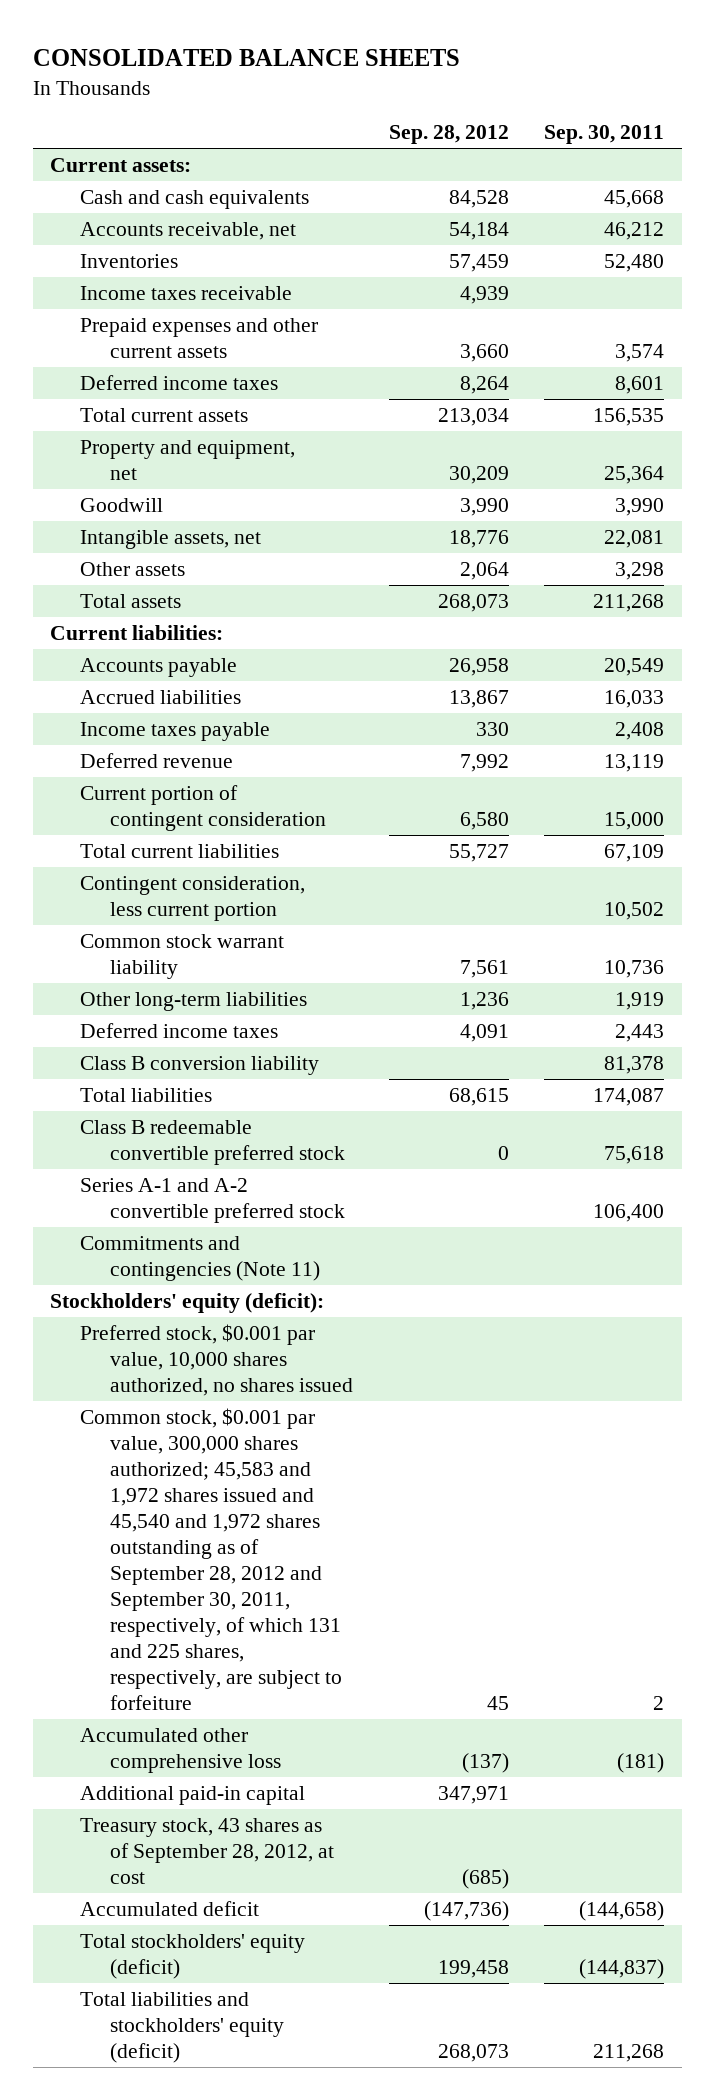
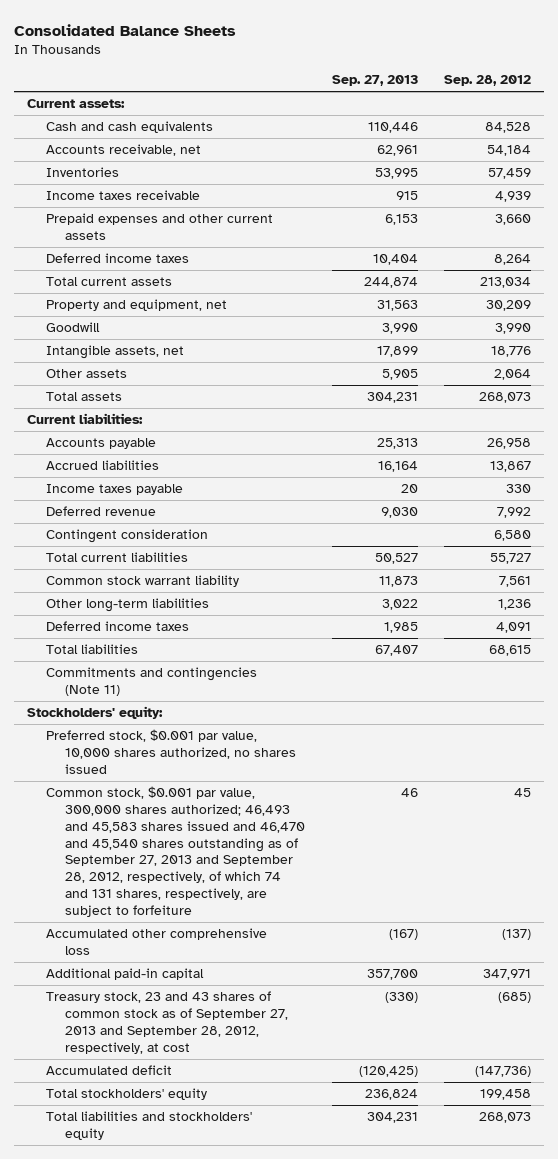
[32,48,460,66] CONSOLIDATED BALANCE SHEETS -> [14,23,237,36] Consolidated Balance Sheets
[544,125,665,145] Sep. 30, 2011 -> none
none -> [331,75,418,87] Sep. 27, 2013
[80,784,327,831] Current portion of contingent consideration -> [46,529,209,544] Contingent consideration
[80,875,306,921] Contingent consideration, less current portion -> none
[80,1055,320,1075] Class B conversion liability -> none
[80,1119,346,1165] Class B redeemable convertible preferred stock -> none
[80,1177,346,1223] Series A-1 and A-2 convertible preferred stock -> none
[50,1292,325,1313] Stockholders' equity (deficit): -> [27,706,164,720] Stockholders' equity:
[80,1407,343,1711] Common stock, $0.001 par value, 300,000 shares authorized; 45,583 and 1,972 shares issued and 45,540 and 1,972 shares outstanding as of September 28, 2012 and September 30, 2011, respectively, of which 131 and 225 shares, respectively, are subject to forfeiture -> [46,786,306,917] Common stock, $0.001 par value, 300,000 shares authorized; 46,493 and 45,583 shares issued and 46,470 and 45,540 shares outstanding as of September 27, 2013 and September 28, 2012, respectively, of which 74 and 131 shares, respectively, are subject to forfeiture
[80,1817,335,1884] Treasury stock, 43 shares as of September 28, 2012, at cost -> [46,991,289,1054] Treasury stock, 23 and 43 shares of common stock as of September 27, 2013 and September 28, 2012, respectively, at cost
[80,1933,306,1979] Total stockholders' equity (deficit) -> [46,1088,208,1101] Total stockholders' equity
[80,1991,285,2063] Total liabilities and stockholders' equity (deficit) -> [46,1111,253,1141] Total liabilities and stockholders' equity

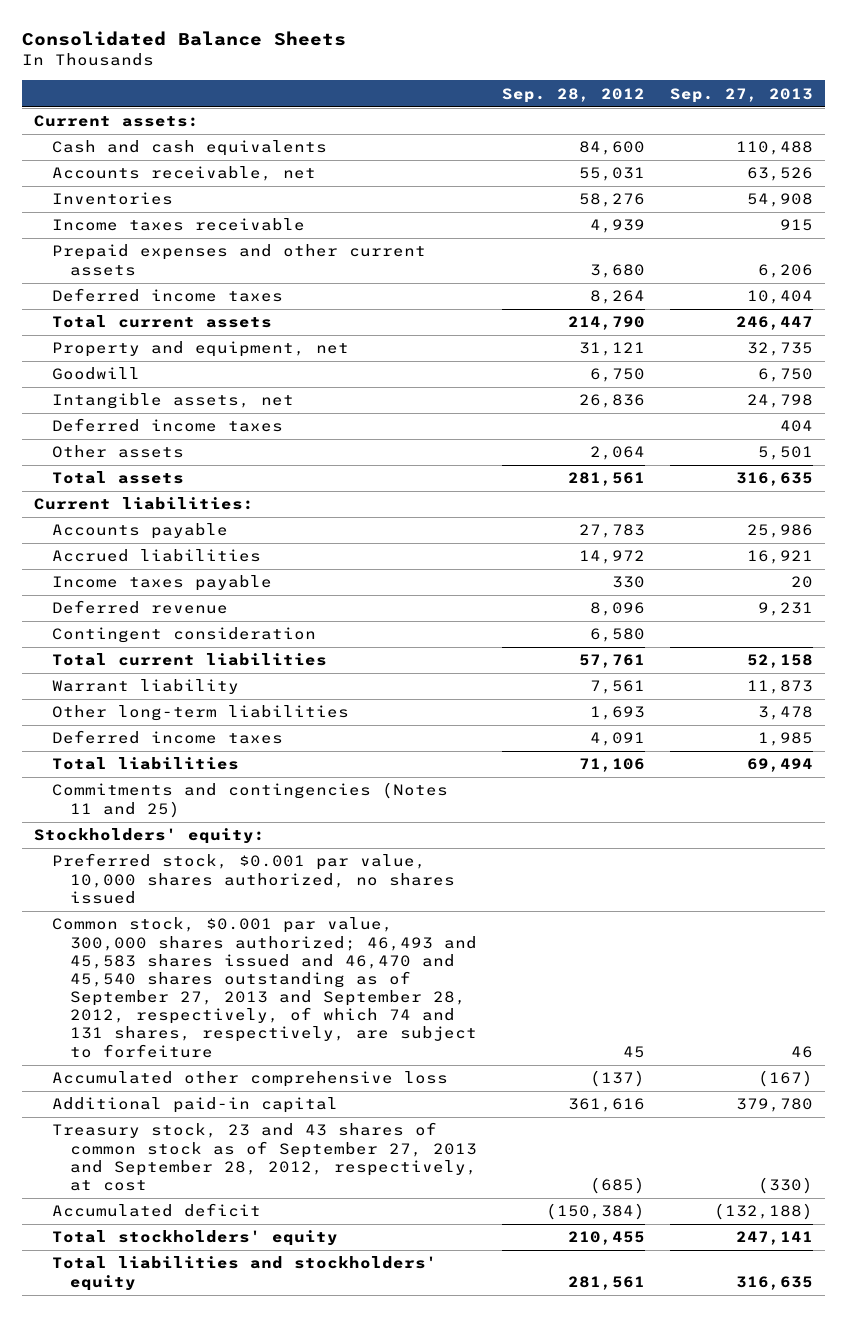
[367,122,418,134] 110,446 -> [735,141,813,156] 110,488
[484,122,531,134] 84,528 -> [578,141,645,156] 84,600
[376,145,418,157] 62,961 -> [746,167,813,182] 63,526
[486,145,531,157] 54,184 -> [578,167,645,182] 55,031
[374,168,418,180] 53,995 -> [746,193,813,208] 54,908
[487,168,531,180] 57,459 -> [578,193,645,208] 58,276
[384,214,418,226] 6,153 -> [757,263,813,278] 6,206
[494,214,531,226] 3,660 -> [589,263,645,278] 3,680
[363,277,418,289] 244,874 -> [735,316,813,331] 246,447
[479,277,531,289] 213,034 -> [567,316,645,331] 214,790
[376,300,418,312] 31,563 -> [746,342,813,357] 32,735
[485,300,531,312] 30,209 -> [578,342,645,357] 31,121
[381,323,418,335] 3,990 -> [757,368,813,383] 6,750
[494,323,531,335] 3,990 -> [589,368,645,383] 6,750
[376,346,418,358] 17,899 -> [746,394,813,409] 24,798
[490,346,531,358] 18,776 -> [578,394,645,409] 26,836
none -> [52,418,284,433] Deferred income taxes
[381,369,418,381] 5,905 -> [757,446,813,461] 5,501
[366,392,418,404] 304,231 -> [735,472,813,487] 316,635
[478,392,531,404] 268,073 -> [567,472,645,487] 281,561
[376,438,418,450] 25,313 -> [746,524,813,539] 25,986
[486,438,531,450] 26,958 -> [578,524,645,539] 27,783
[377,461,418,473] 16,164 -> [746,550,813,565] 16,921
[489,461,531,473] 13,867 -> [578,550,645,565] 14,972
[380,507,418,519] 9,030 -> [757,602,813,617] 9,231
[496,507,531,519] 7,992 -> [589,602,645,617] 8,096
[374,553,418,565] 50,527 -> [746,654,813,669] 52,158
[489,553,531,565] 55,727 -> [578,654,645,669] 57,761
[46,575,240,588] Common stock warrant liability -> [52,679,240,695] Warrant liability
[381,599,418,611] 3,022 -> [757,706,813,721] 3,478
[497,599,531,611] 1,236 -> [589,706,645,721] 1,693
[374,645,418,657] 67,407 -> [746,758,813,773] 69,494
[488,645,531,657] 68,615 -> [578,758,645,773] 71,106
[46,667,258,697] Commitments and contingencies (Note 11) -> [52,782,449,818] Commitments and contingencies (Notes 11 and 25)
[366,969,418,981] 357,700 -> [735,1098,813,1113] 379,780
[482,969,531,981] 347,971 -> [567,1098,645,1113] 361,616
[358,1066,418,1078] (120,425) -> [713,1203,813,1221] (132,188)
[474,1066,531,1078] (147,736) -> [545,1203,645,1221] (150,384)
[364,1089,418,1101] 236,824 -> [735,1231,813,1246] 247,141
[479,1089,531,1101] 199,458 -> [567,1231,645,1246] 210,455
[366,1112,418,1124] 304,231 -> [735,1275,813,1290] 316,635
[478,1112,531,1124] 268,073 -> [567,1275,645,1290] 281,561

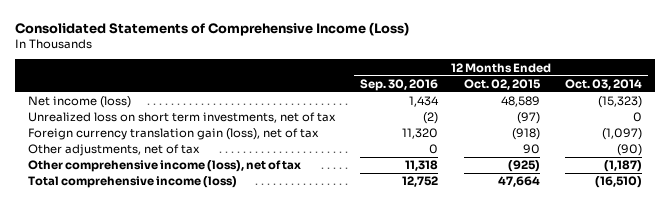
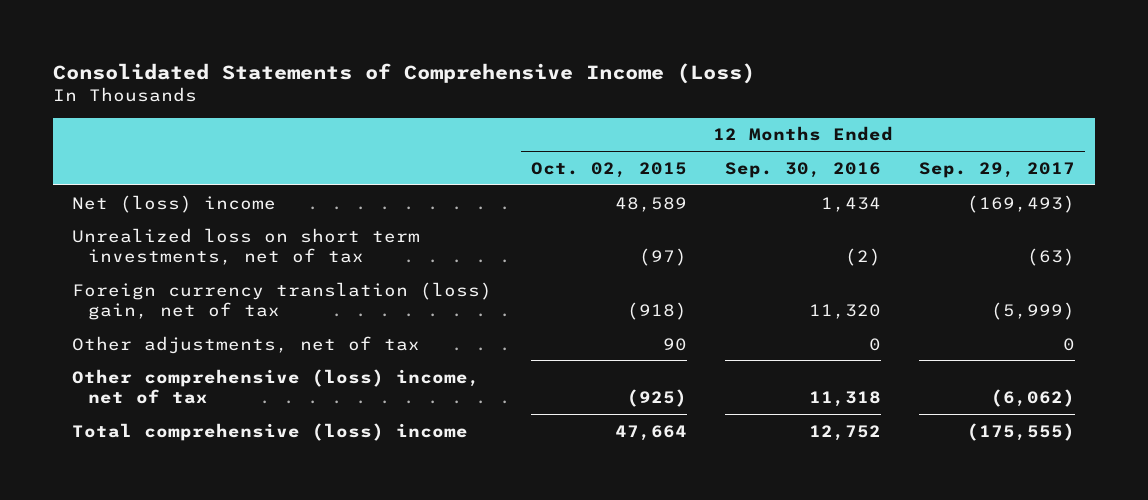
[564,78,642,90] Oct. 03, 2014 -> none
none -> [919,161,1076,178] Sep. 29, 2017
[28,96,132,109] Net income (loss) -> [72,194,277,213] Net (loss) income
[28,128,320,141] Foreign currency translation gain (loss), net of tax -> [72,281,493,320] Foreign currency translation (loss) gain, net of tax
[28,160,302,173] Other comprehensive income (loss), net of tax -> [72,368,481,404] Other comprehensive (loss) income, net of tax
[28,176,238,189] Total comprehensive income (loss) -> [72,422,469,441] Total comprehensive (loss) income

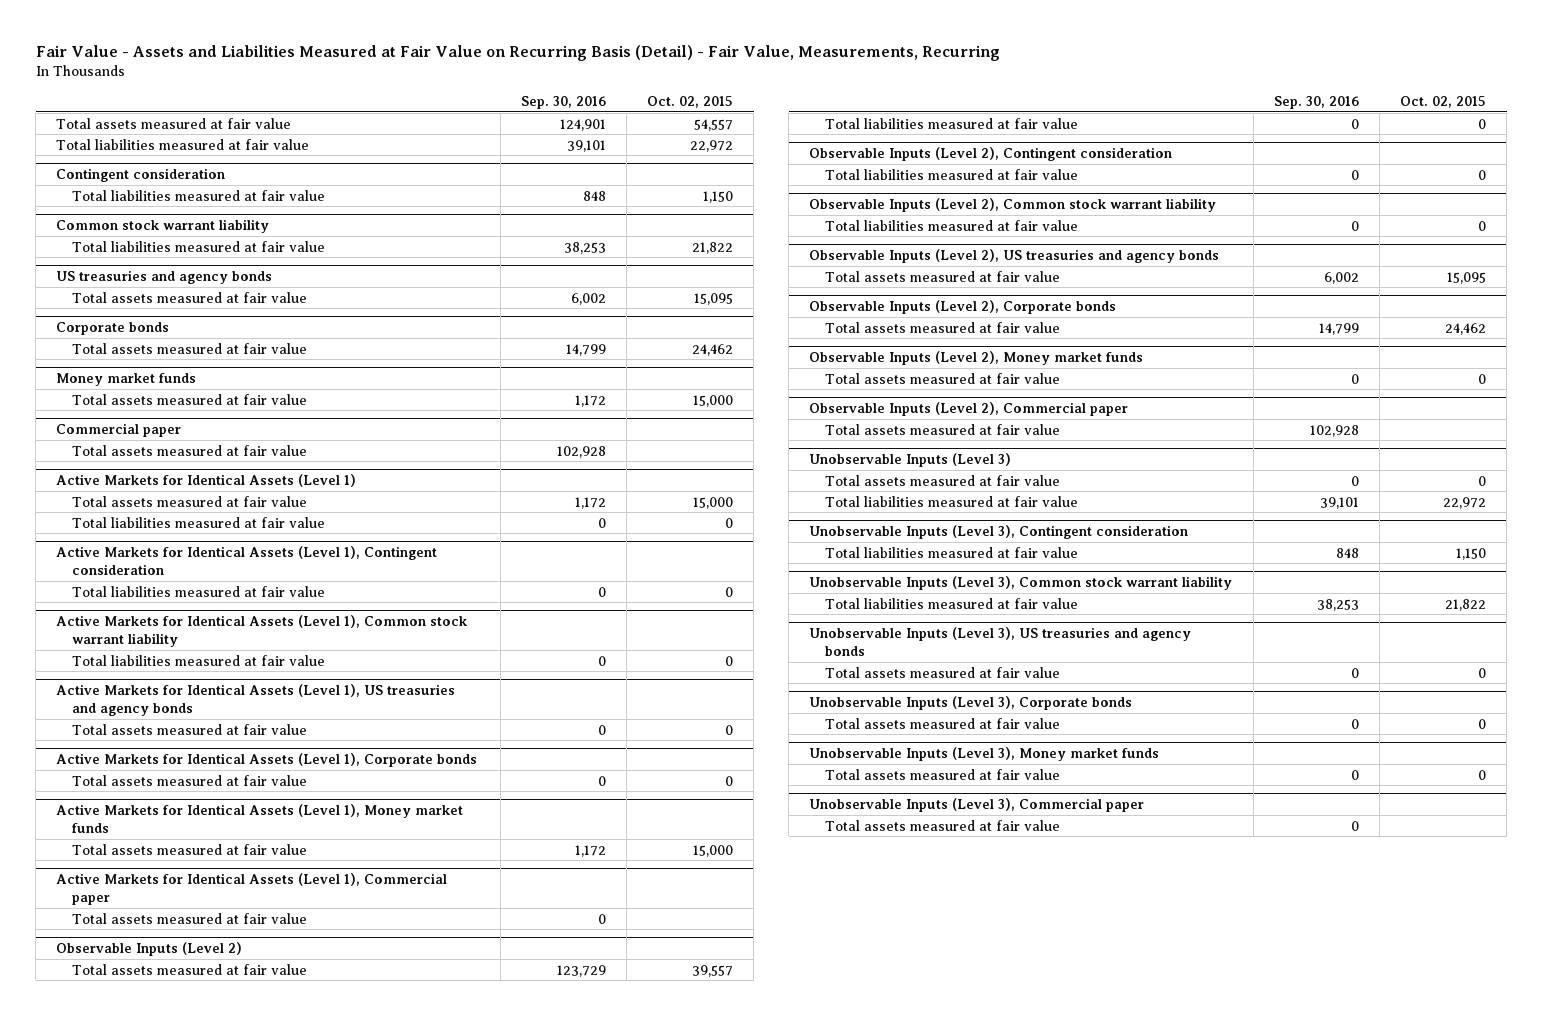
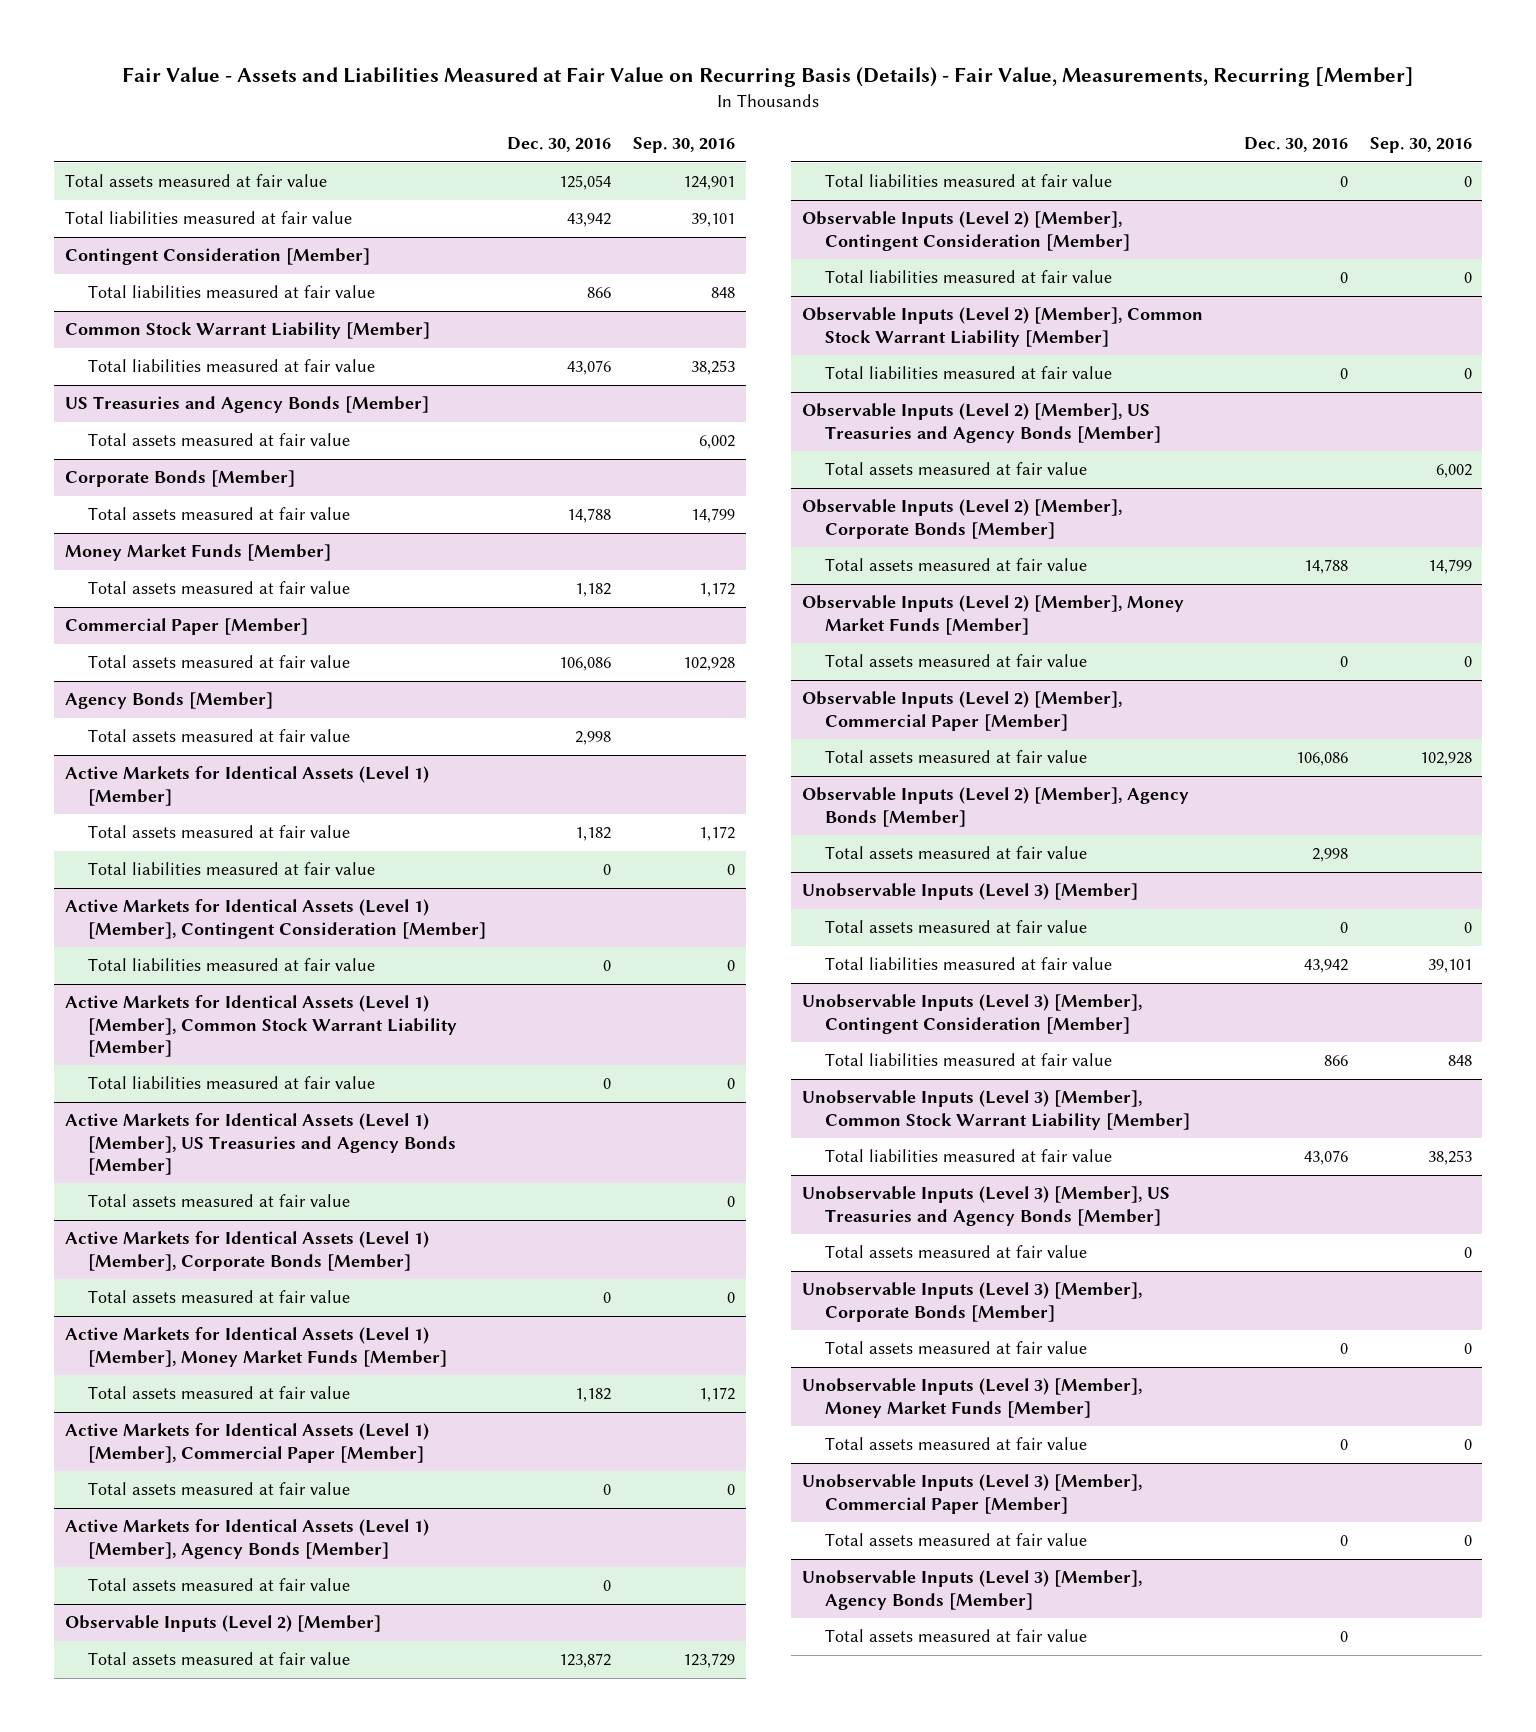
[35,45,1000,62] Fair Value - Assets and Liabilities Measured at Fair Value on Recurring Basis (Detail) - Fair Value, Measurements, Recurring -> [122,67,1415,88] Fair Value - Assets and Liabilities Measured at Fair Value on Recurring Basis (Details) - Fair Value, Measurements, Recurring [Member]
[647,95,734,108] Oct. 02, 2015 -> none
none -> [507,137,612,153] Dec. 30, 2016
[56,168,226,183] Contingent consideration -> [64,248,370,266] Contingent Consideration [Member]
[56,219,270,234] Common stock warrant liability -> [64,322,430,340] Common Stock Warrant Liability [Member]
[56,270,273,285] US treasuries and agency bonds -> [64,396,429,414] US Treasuries and Agency Bonds [Member]
[56,322,170,336] Corporate bonds -> [64,470,295,488] Corporate Bonds [Member]
[56,373,197,387] Money market funds -> [64,544,331,562] Money Market Funds [Member]
[56,423,182,438] Commercial paper -> [64,618,308,636] Commercial Paper [Member]
[56,474,357,488] Active Markets for Identical Assets (Level 1) -> [64,692,273,710] Agency Bonds [Member]
none -> [88,729,351,743] Total assets measured at fair value
none -> [64,766,429,806] Active Markets for Identical Assets (Level 1) [Member]
[56,546,438,575] Active Markets for Identical Assets (Level 1), Contingent consideration -> [64,899,487,939] Active Markets for Identical Assets (Level 1) [Member], Contingent Consideration [Member]
[56,615,469,647] Active Markets for Identical Assets (Level 1), Common stock warrant liability -> [64,995,458,1058] Active Markets for Identical Assets (Level 1) [Member], Common Stock Warrant Liability [Member]
[56,684,456,716] Active Markets for Identical Assets (Level 1), US treasuries and agency bonds -> [64,1113,457,1176] Active Markets for Identical Assets (Level 1) [Member], US Treasuries and Agency Bonds [Member]
[56,753,478,768] Active Markets for Identical Assets (Level 1), Corporate bonds -> [64,1231,429,1271] Active Markets for Identical Assets (Level 1) [Member], Corporate Bonds [Member]
[56,804,464,833] Active Markets for Identical Assets (Level 1), Money market funds -> [64,1327,448,1367] Active Markets for Identical Assets (Level 1) [Member], Money Market Funds [Member]
[56,873,448,905] Active Markets for Identical Assets (Level 1), Commercial paper -> [64,1423,429,1463] Active Markets for Identical Assets (Level 1) [Member], Commercial Paper [Member]
none -> [64,1519,429,1559] Active Markets for Identical Assets (Level 1) [Member], Agency Bonds [Member]
none -> [88,1578,351,1592] Total assets measured at fair value
[56,942,243,957] Observable Inputs (Level 2) -> [64,1615,381,1633] Observable Inputs (Level 2) [Member]
[809,147,1173,162] Observable Inputs (Level 2), Contingent consideration -> [801,211,1130,251] Observable Inputs (Level 2) [Member], Contingent Consideration [Member]
[809,198,1217,213] Observable Inputs (Level 2), Common stock warrant liability -> [801,307,1203,347] Observable Inputs (Level 2) [Member], Common Stock Warrant Liability [Member]
[809,249,1220,264] Observable Inputs (Level 2), US treasuries and agency bonds -> [801,403,1161,443] Observable Inputs (Level 2) [Member], US Treasuries and Agency Bonds [Member]
[809,300,1117,315] Observable Inputs (Level 2), Corporate bonds -> [801,499,1122,539] Observable Inputs (Level 2) [Member], Corporate Bonds [Member]
[809,351,1144,366] Observable Inputs (Level 2), Money market funds -> [801,595,1184,635] Observable Inputs (Level 2) [Member], Money Market Funds [Member]
[809,402,1129,417] Observable Inputs (Level 2), Commercial paper -> [801,691,1122,731] Observable Inputs (Level 2) [Member], Commercial Paper [Member]
none -> [801,787,1189,827] Observable Inputs (Level 2) [Member], Agency Bonds [Member]
none -> [824,846,1087,860] Total assets measured at fair value
[809,453,1012,468] Unobservable Inputs (Level 3) -> [801,883,1138,901] Unobservable Inputs (Level 3) [Member]
[809,525,1189,540] Unobservable Inputs (Level 3), Contingent consideration -> [801,994,1142,1034] Unobservable Inputs (Level 3) [Member], Contingent Consideration [Member]
[809,576,1233,591] Unobservable Inputs (Level 3), Common stock warrant liability -> [801,1090,1190,1130] Unobservable Inputs (Level 3) [Member], Common Stock Warrant Liability [Member]
[809,627,1192,656] Unobservable Inputs (Level 3), US treasuries and agency bonds -> [801,1186,1170,1226] Unobservable Inputs (Level 3) [Member], US Treasuries and Agency Bonds [Member]
[809,696,1133,711] Unobservable Inputs (Level 3), Corporate bonds -> [801,1282,1142,1322] Unobservable Inputs (Level 3) [Member], Corporate Bonds [Member]
[809,747,1160,762] Unobservable Inputs (Level 3), Money market funds -> [801,1378,1142,1418] Unobservable Inputs (Level 3) [Member], Money Market Funds [Member]
[809,798,1145,813] Unobservable Inputs (Level 3), Commercial paper -> [801,1474,1142,1514] Unobservable Inputs (Level 3) [Member], Commercial Paper [Member]
none -> [801,1570,1142,1610] Unobservable Inputs (Level 3) [Member], Agency Bonds [Member]
none -> [824,1629,1087,1643] Total assets measured at fair value

